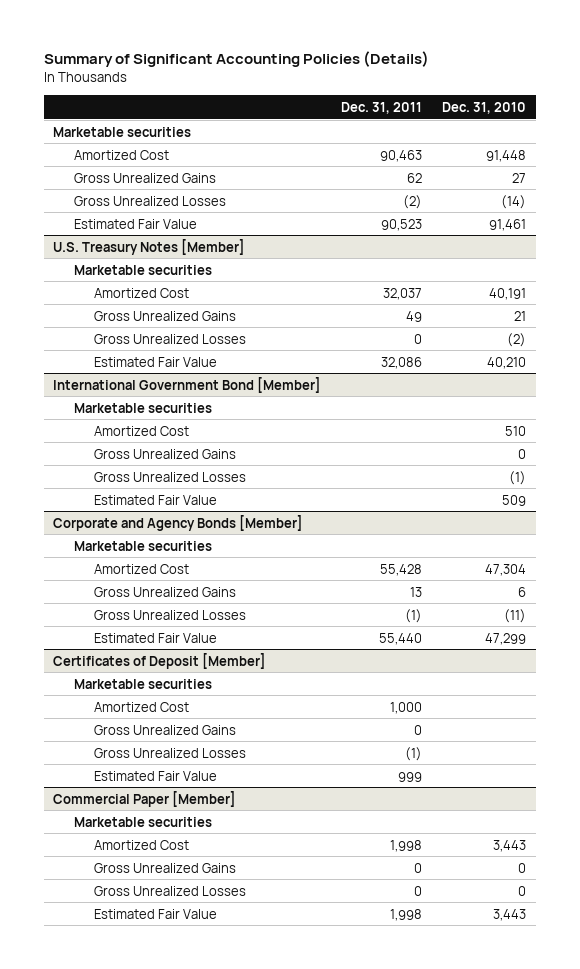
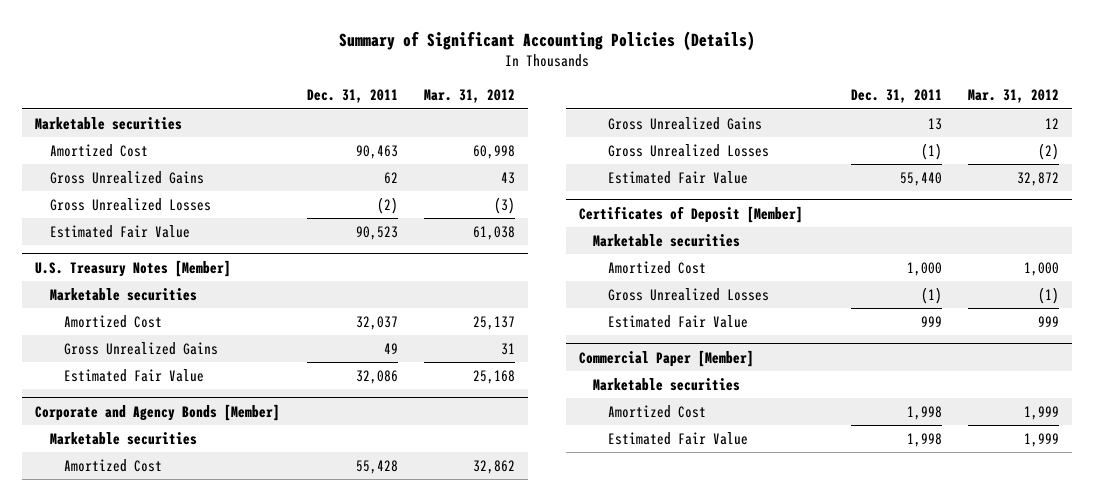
[442,101,527,114] Dec. 31, 2010 -> none
none -> [424,89,516,104] Mar. 31, 2012
[94,333,247,344] Gross Unrealized Losses -> none
[53,376,322,393] International Government Bond [Member] -> none
[73,402,212,413] Marketable securities -> none
[94,425,190,436] Amortized Cost -> none
[94,448,237,459] Gross Unrealized Gains -> none
[94,471,247,482] Gross Unrealized Losses -> none
[94,494,218,505] Estimated Fair Value -> none
[94,724,237,735] Gross Unrealized Gains -> none
[94,862,237,873] Gross Unrealized Gains -> none
[94,885,247,896] Gross Unrealized Losses -> none

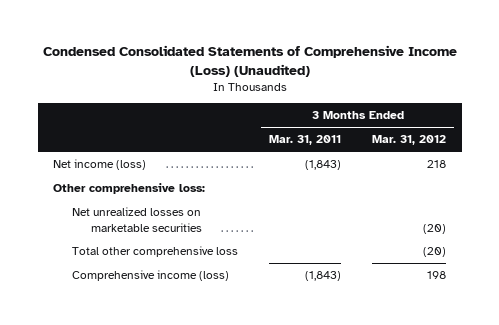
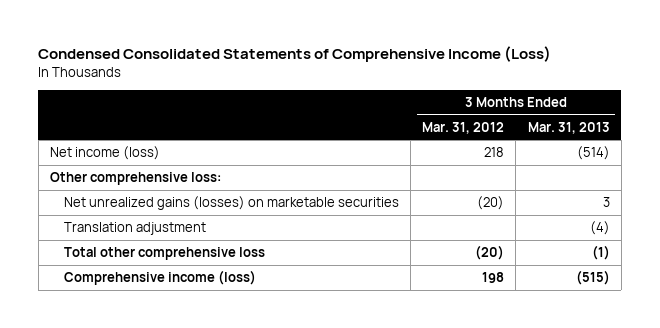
[42,45,457,78] Condensed Consolidated Statements of Comprehensive Income (Loss) (Unaudited) -> [38,45,552,62] Condensed Consolidated Statements of Comprehensive Income (Loss)
[269,135,342,146] Mar. 31, 2011 -> none
none -> [527,121,610,134] Mar. 31, 2013
[71,207,202,232] Net unrealized losses on marketable securities -> [64,196,400,211] Net unrealized gains (losses) on marketable securities
none -> [64,222,207,236] Translation adjustment

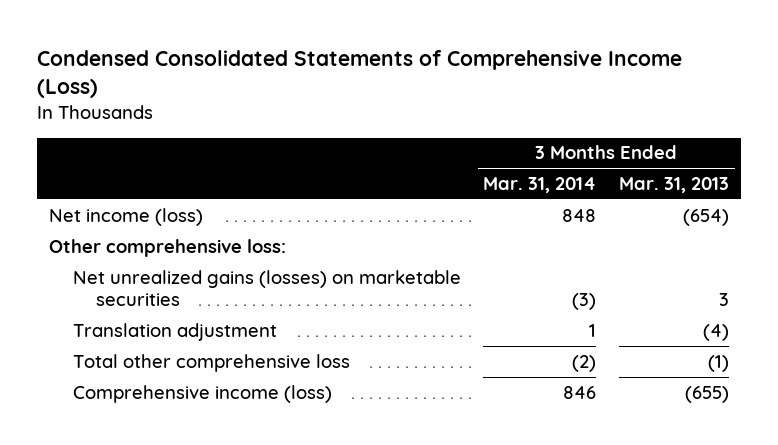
[422,121,505,134] Mar. 31, 2012 -> none
none -> [483,176,597,193] Mar. 31, 2014
[576,146,610,161] (514) -> [683,208,730,226] (654)
[575,270,610,286] (515) -> [685,385,730,403] (655)

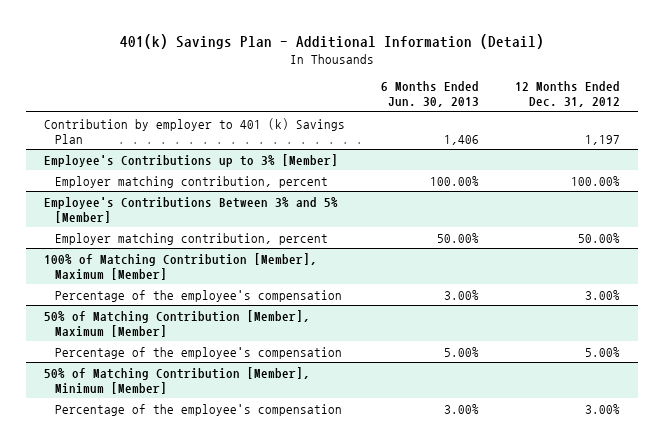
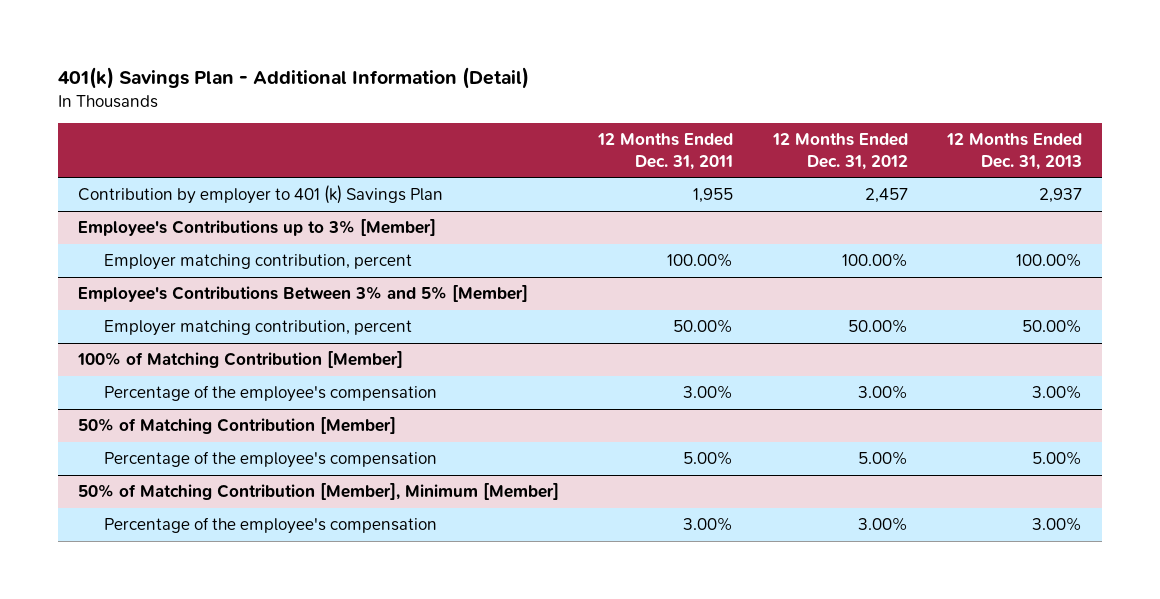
[381,80,480,108] 6 Months Ended Jun. 30, 2013 -> none
none -> [597,133,734,170] 12 Months Ended Dec. 31, 2011
none -> [946,133,1083,170] 12 Months Ended Dec. 31, 2013
[585,134,621,145] 1,197 -> [864,187,908,203] 2,457
[44,252,318,280] 100% of Matching Contribution [Member], Maximum [Member] -> [76,350,403,368] 100% of Matching Contribution [Member]
[44,309,311,337] 50% of Matching Contribution [Member], Maximum [Member] -> [77,416,396,434] 50% of Matching Contribution [Member]

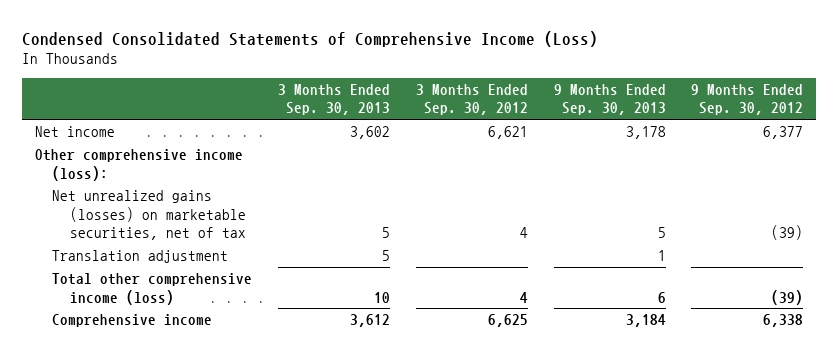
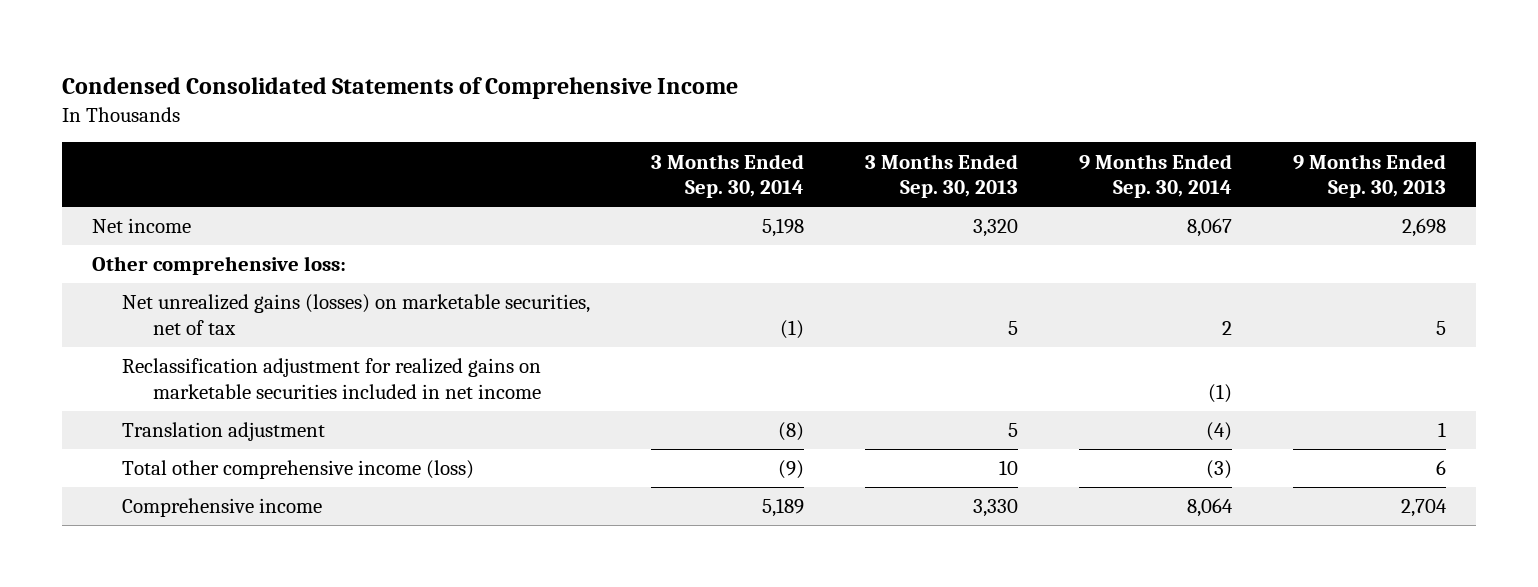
[21,30,598,47] Condensed Consolidated Statements of Comprehensive Income (Loss) -> [61,76,738,99] Condensed Consolidated Statements of Comprehensive Income
[415,83,528,116] 3 Months Ended Sep. 30, 2012 -> none
[691,83,804,116] 9 Months Ended Sep. 30, 2012 -> none
none -> [651,153,805,199] 3 Months Ended Sep. 30, 2014
none -> [1078,153,1232,199] 9 Months Ended Sep. 30, 2014
[349,126,390,140] 3,602 -> [973,219,1019,238] 3,320
[625,126,666,140] 3,178 -> [1401,218,1446,238] 2,698
[34,149,243,181] Other comprehensive income (loss): -> [91,256,346,276] Other comprehensive loss:
none -> [122,358,542,399] Reclassification adjustment for realized gains on marketable securities included in net income
[349,314,390,328] 3,612 -> [973,499,1019,518] 3,330
[625,314,666,328] 3,184 -> [1400,499,1447,518] 2,704

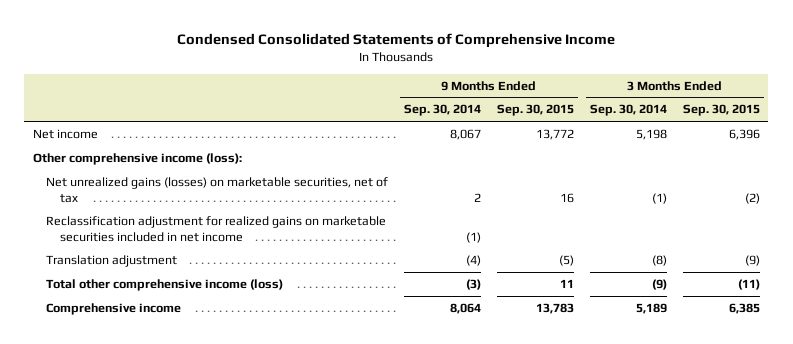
[865,153,1019,199] 3 Months Ended Sep. 30, 2013 -> none
[1292,153,1446,199] 9 Months Ended Sep. 30, 2013 -> none
none -> [497,104,575,117] Sep. 30, 2015
none -> [683,104,761,117] Sep. 30, 2015
[91,256,346,276] Other comprehensive loss: -> [32,152,242,165] Other comprehensive income (loss):

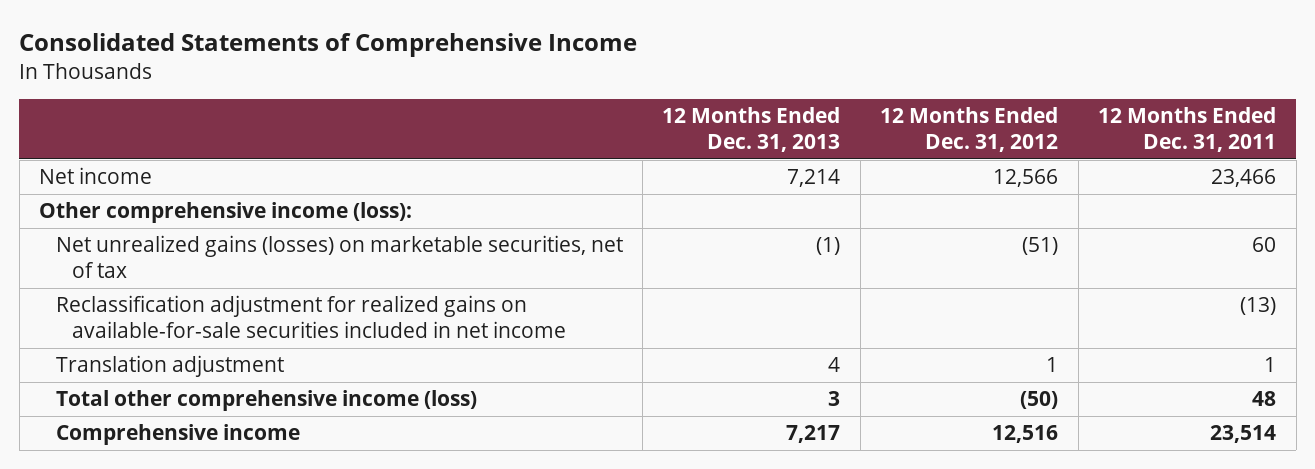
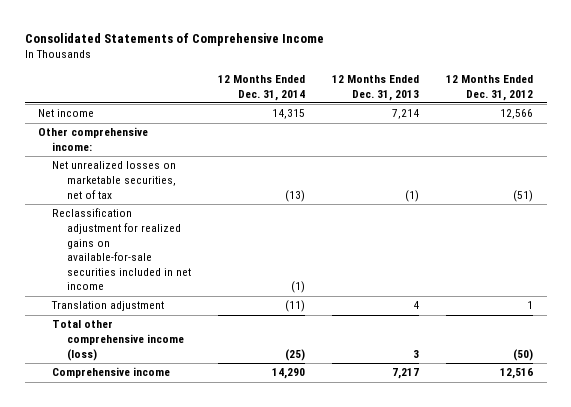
[1098,107,1277,153] 12 Months Ended Dec. 31, 2011 -> none
none -> [217,75,305,101] 12 Months Ended Dec. 31, 2014
[39,202,413,224] Other comprehensive income (loss): -> [38,127,149,152] Other comprehensive income:
[55,235,623,279] Net unrealized gains (losses) on marketable securities, net of tax -> [52,161,177,199] Net unrealized losses on marketable securities, net of tax

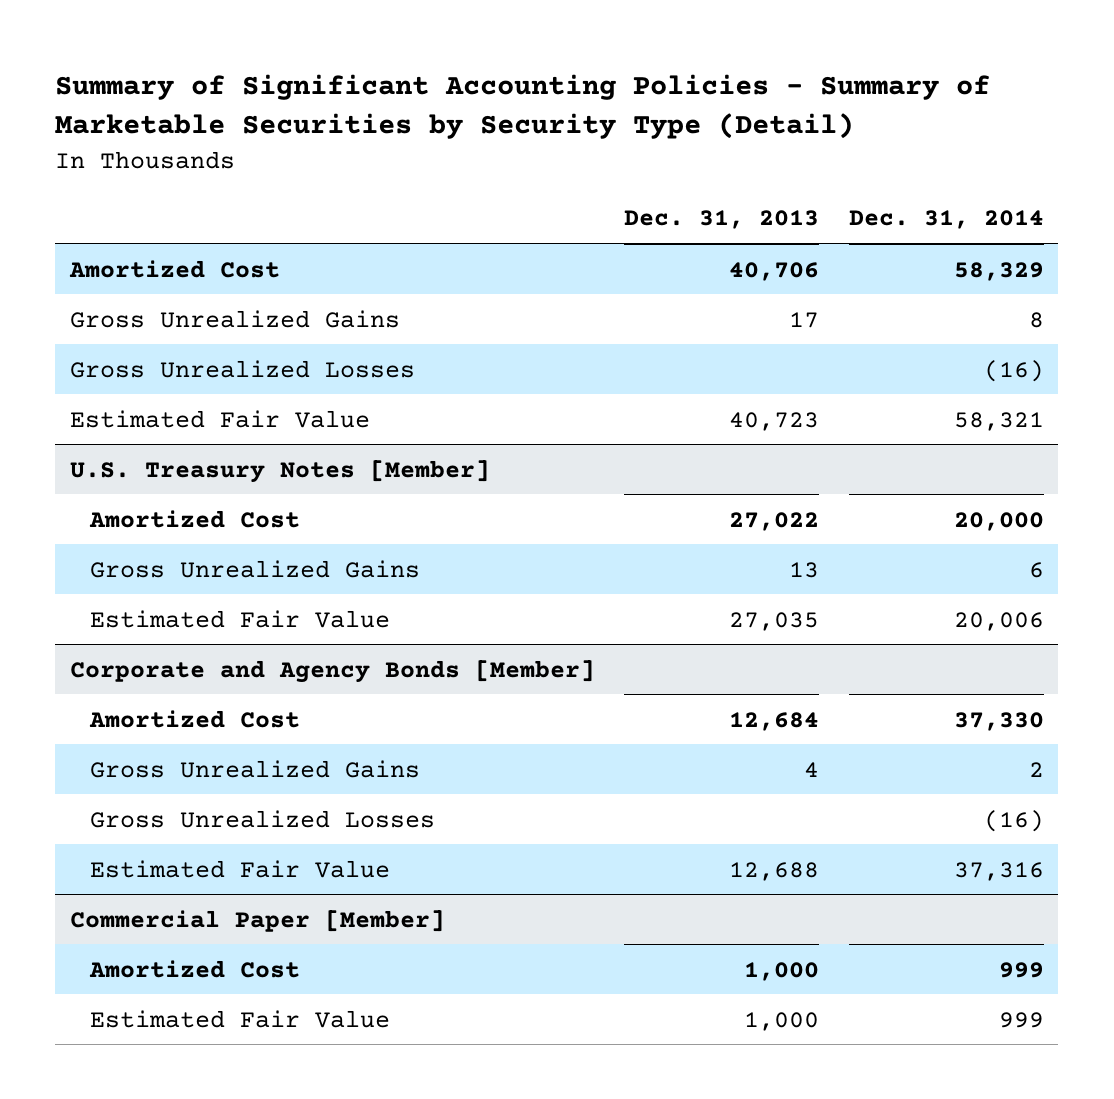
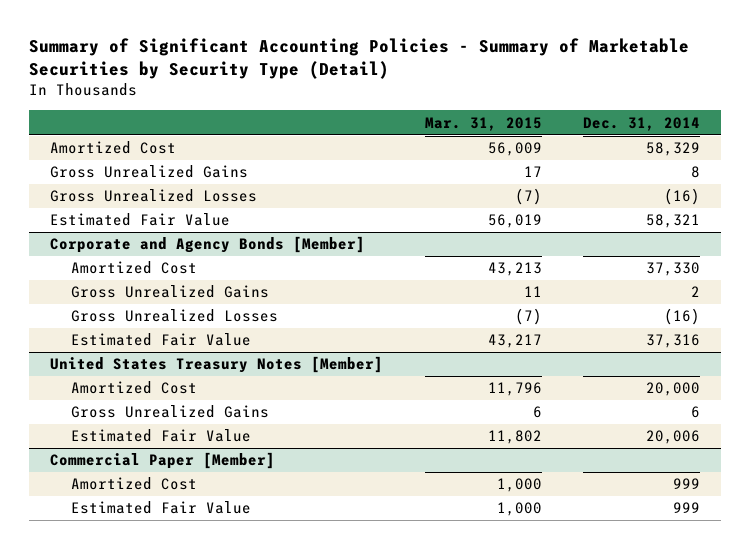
[624,210,820,230] Dec. 31, 2013 -> none
none -> [424,116,542,131] Mar. 31, 2015
[69,459,490,483] U.S. Treasury Notes [Member] -> none
[88,509,300,528] Amortized Cost -> none
[89,559,420,578] Gross Unrealized Gains -> none
[89,609,390,628] Estimated Fair Value -> none
none -> [49,356,383,374] United States Treasury Notes [Member]
none -> [70,381,197,395] Amortized Cost
none -> [70,405,269,419] Gross Unrealized Gains
none -> [70,429,251,443] Estimated Fair Value

